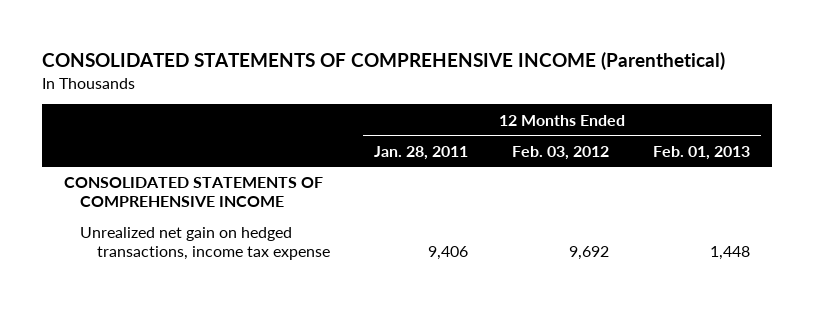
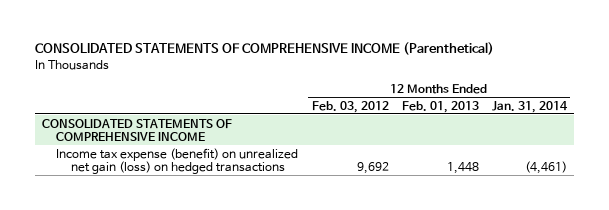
[373,145,468,160] Jan. 28, 2011 -> none
none -> [492,100,569,113] Jan. 31, 2014
[80,227,330,260] Unrealized net gain on hedged transactions, income tax expense -> [56,147,299,175] Income tax expense (benefit) on unrealized net gain (loss) on hedged transactions

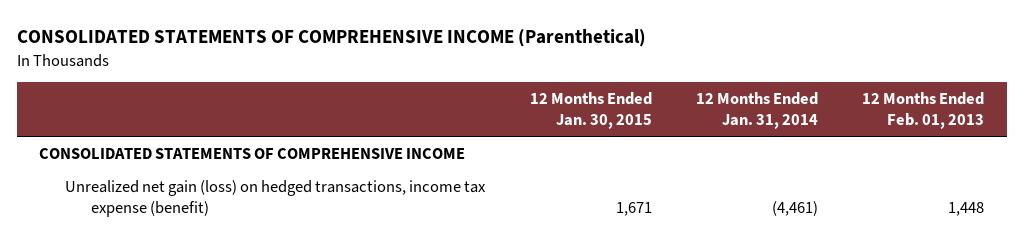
[311,100,389,113] Feb. 03, 2012 -> none
none -> [529,92,652,130] 12 Months Ended Jan. 30, 2015
[56,147,299,175] Income tax expense (benefit) on unrealized net gain (loss) on hedged transactions -> [65,179,487,217] Unrealized net gain (loss) on hedged transactions, income tax expense (benefit)

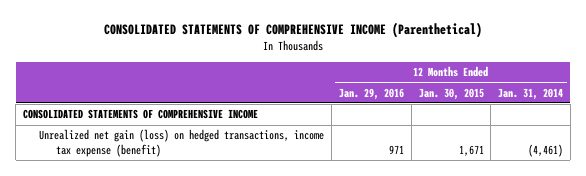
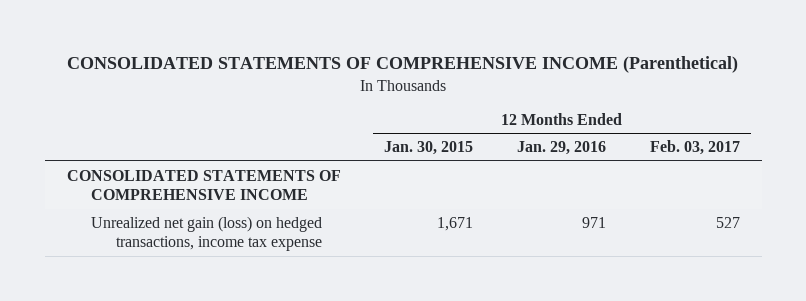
[498,87,564,100] Jan. 31, 2014 -> none
none -> [649,140,740,156] Feb. 03, 2017
[39,129,325,157] Unrealized net gain (loss) on hedged transactions, income tax expense (benefit) -> [91,215,323,252] Unrealized net gain (loss) on hedged transactions, income tax expense

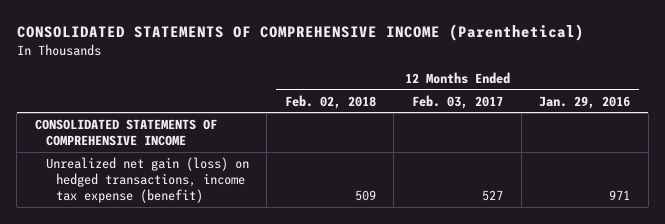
[384,141,474,156] Jan. 30, 2015 -> none
none -> [284,94,376,109] Feb. 02, 2018
[91,215,323,252] Unrealized net gain (loss) on hedged transactions, income tax expense -> [45,156,249,204] Unrealized net gain (loss) on hedged transactions, income tax expense (benefit)

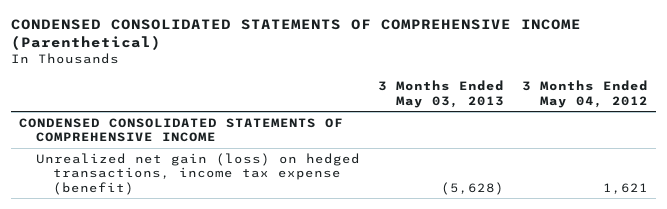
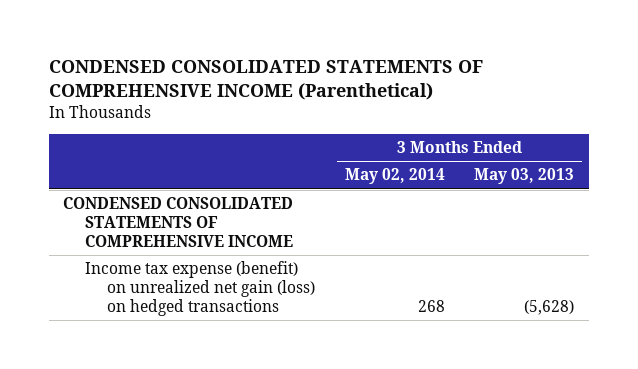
[521,80,648,108] 3 Months Ended May 04, 2012 -> none
none -> [344,168,445,185] May 02, 2014
[36,152,361,195] Unrealized net gain (loss) on hedged transactions, income tax expense (benefit) -> [85,261,316,317] Income tax expense (benefit) on unrealized net gain (loss) on hedged transactions

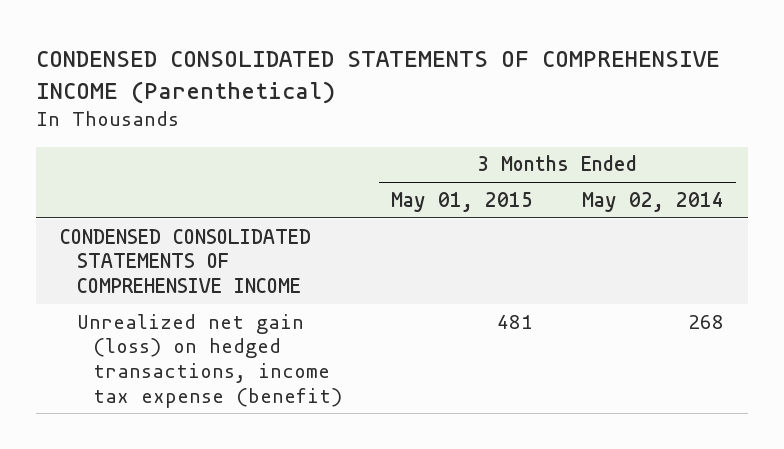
[474,168,575,185] May 03, 2013 -> none
none -> [391,191,534,212] May 01, 2015
[85,261,316,317] Income tax expense (benefit) on unrealized net gain (loss) on hedged transactions -> [76,313,343,408] Unrealized net gain (loss) on hedged transactions, income tax expense (benefit)

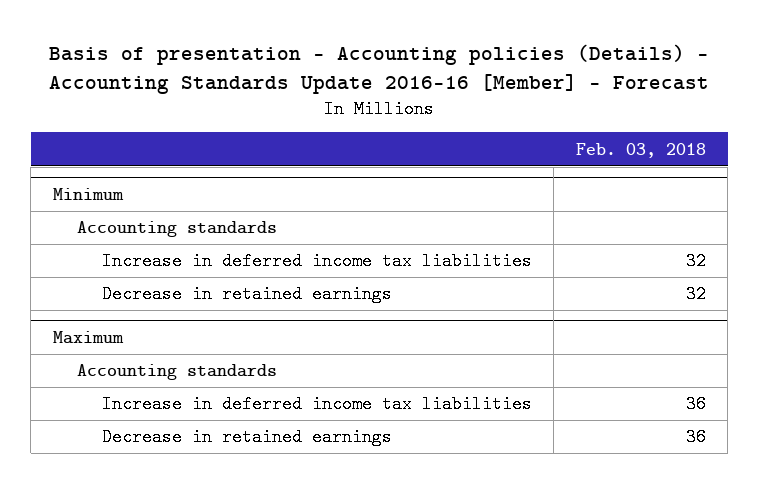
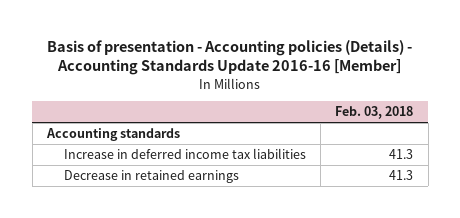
[49,43,710,94] Basis of presentation - Accounting policies (Details) - Accounting Standards Update 2016-16 [Member] - Forecast -> [47,39,413,76] Basis of presentation - Accounting policies (Details) - Accounting Standards Update 2016-16 [Member]
[52,188,124,201] Minimum -> none
[52,331,124,345] Maximum -> none
[77,364,278,381] Accounting standards -> none
[101,395,532,414] Increase in deferred income tax liabilities -> none
[101,428,392,447] Decrease in retained earnings -> none
[685,252,706,271] 32 -> [389,149,414,160] 41.3
[685,285,706,304] 32 -> [389,170,414,181] 41.3

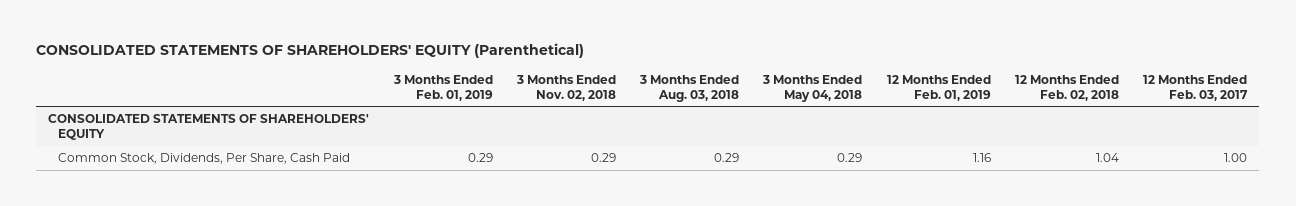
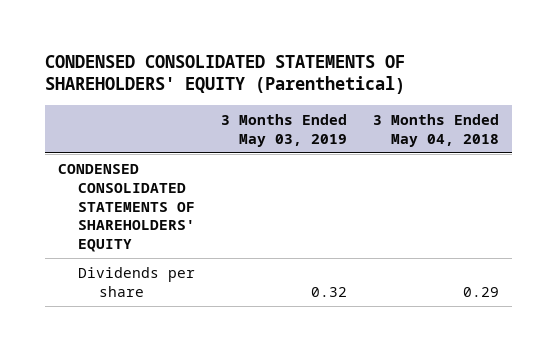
[36,43,585,59] CONSOLIDATED STATEMENTS OF SHAREHOLDERS' EQUITY (Parenthetical) -> [45,54,406,95] CONDENSED CONSOLIDATED STATEMENTS OF SHAREHOLDERS' EQUITY (Parenthetical)
[392,74,493,101] 3 Months Ended Feb. 01, 2019 -> none
[515,74,616,101] 3 Months Ended Nov. 02, 2018 -> none
[639,74,740,102] 3 Months Ended Aug. 03, 2018 -> none
[886,74,991,101] 12 Months Ended Feb. 01, 2019 -> none
[1015,74,1120,101] 12 Months Ended Feb. 02, 2018 -> none
[1143,74,1249,101] 12 Months Ended Feb. 03, 2017 -> none
none -> [221,113,348,147] 3 Months Ended May 03, 2019
[48,114,370,141] CONSOLIDATED STATEMENTS OF SHAREHOLDERS' EQUITY -> [57,163,196,253] CONDENSED CONSOLIDATED STATEMENTS OF SHAREHOLDERS' EQUITY
[57,153,350,165] Common Stock, Dividends, Per Share, Cash Paid -> [78,266,196,297] Dividends per share

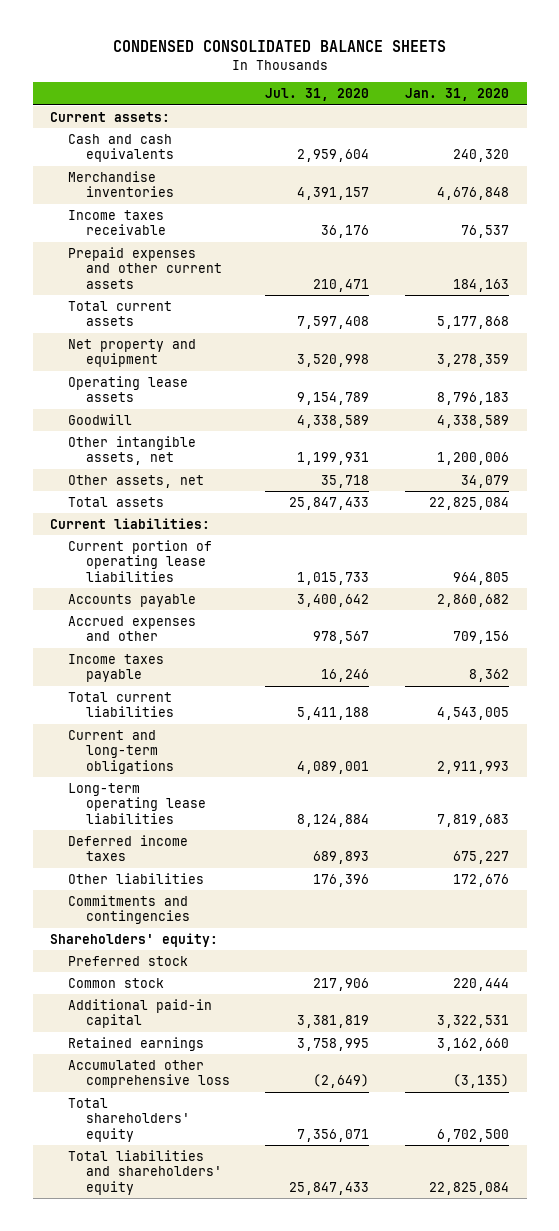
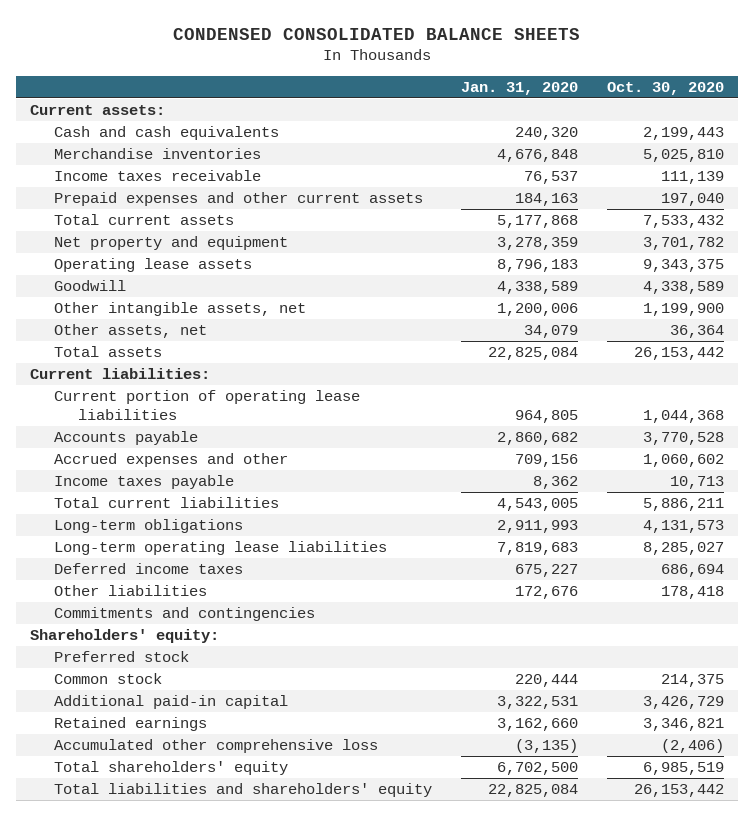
[265,88,370,102] Jul. 31, 2020 -> none
none -> [606,81,724,95] Oct. 30, 2020
[68,729,175,774] Current and long-term obligations -> [54,519,244,534] Long-term obligations

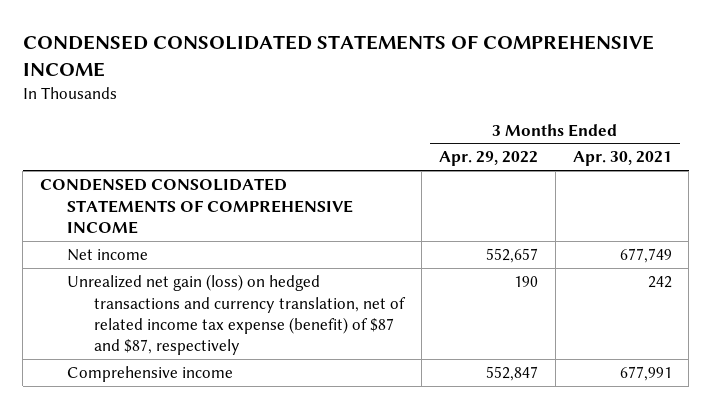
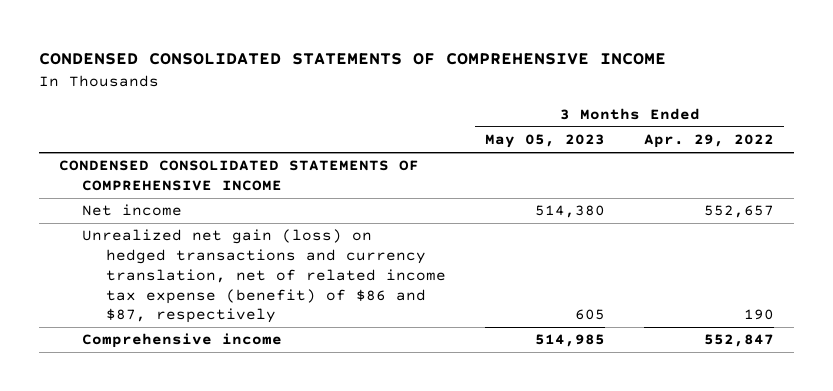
[572,151,672,167] Apr. 30, 2021 -> none
none -> [484,134,605,149] May 05, 2023
[67,274,407,356] Unrealized net gain (loss) on hedged transactions and currency translation, net of related income tax expense (benefit) of $87 and $87, respectively -> [82,229,446,324] Unrealized net gain (loss) on hedged transactions and currency translation, net of related income tax expense (benefit) of $86 and $87, respectively

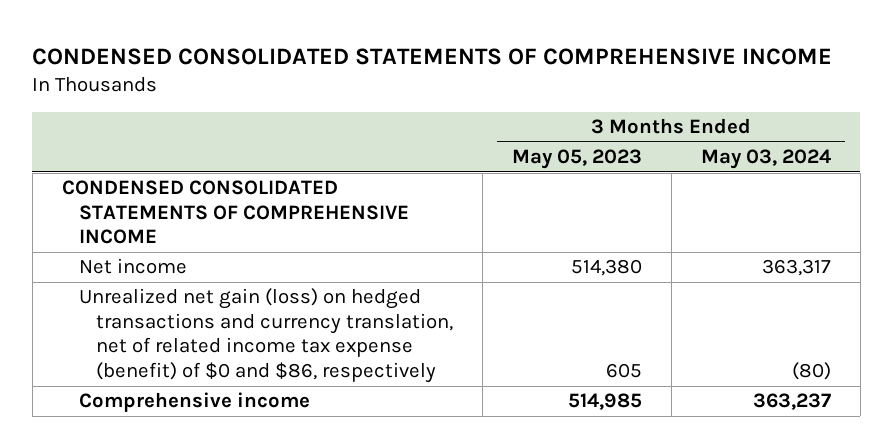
[644,134,775,149] Apr. 29, 2022 -> none
none -> [700,149,831,170] May 03, 2024
[82,229,446,324] Unrealized net gain (loss) on hedged transactions and currency translation, net of related income tax expense (benefit) of $86 and $87, respectively -> [78,288,453,383] Unrealized net gain (loss) on hedged transactions and currency translation, net of related income tax expense (benefit) of $0 and $86, respectively

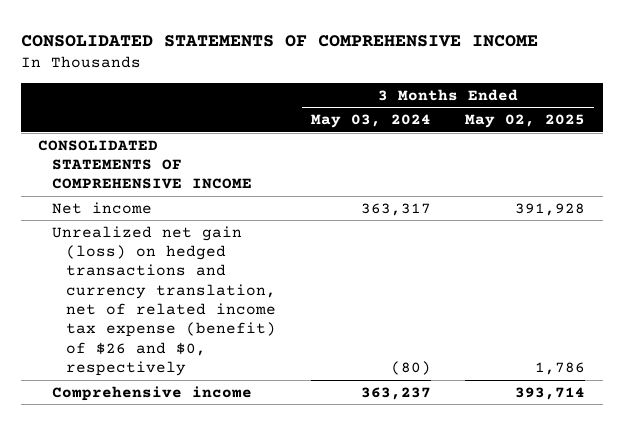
[32,48,833,66] CONDENSED CONSOLIDATED STATEMENTS OF COMPREHENSIVE INCOME -> [20,34,538,47] CONSOLIDATED STATEMENTS OF COMPREHENSIVE INCOME
[511,149,642,170] May 05, 2023 -> none
none -> [465,114,586,129] May 02, 2025
[61,180,409,245] CONDENSED CONSOLIDATED STATEMENTS OF COMPREHENSIVE INCOME -> [38,139,253,190] CONSOLIDATED STATEMENTS OF COMPREHENSIVE INCOME
[78,288,453,383] Unrealized net gain (loss) on hedged transactions and currency translation, net of related income tax expense (benefit) of $0 and $86, respectively -> [52,225,276,377] Unrealized net gain (loss) on hedged transactions and currency translation, net of related income tax expense (benefit) of $26 and $0, respectively

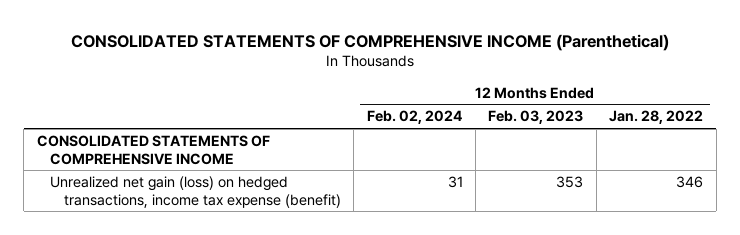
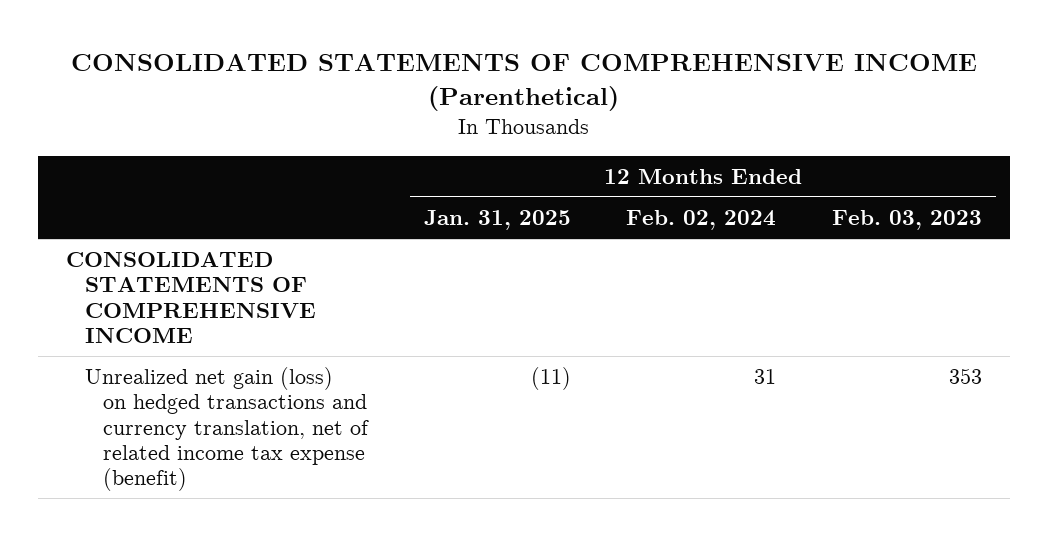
[609,110,704,125] Jan. 28, 2022 -> none
none -> [423,209,571,230] Jan. 31, 2025
[50,176,341,208] Unrealized net gain (loss) on hedged transactions, income tax expense (benefit) -> [84,367,370,491] Unrealized net gain (loss) on hedged transactions and currency translation, net of related income tax expense (benefit)

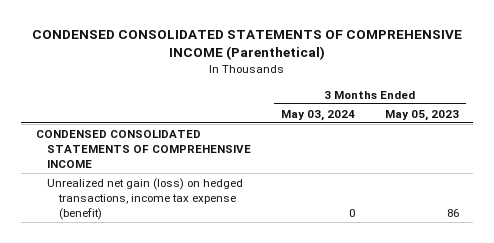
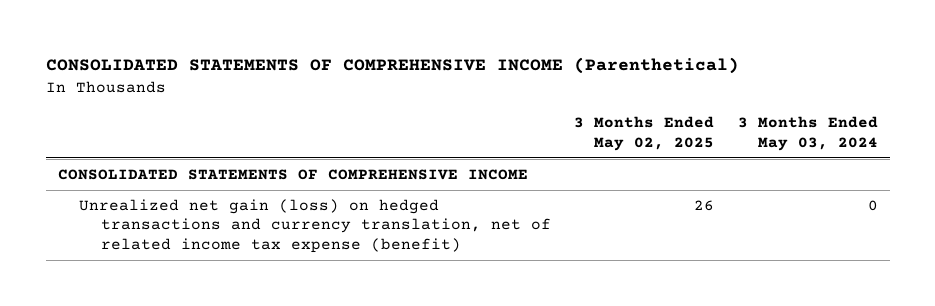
[32,30,463,61] CONDENSED CONSOLIDATED STATEMENTS OF COMPREHENSIVE INCOME (Parenthetical) -> [45,57,739,75] CONSOLIDATED STATEMENTS OF COMPREHENSIVE INCOME (Parenthetical)
[384,109,459,121] May 05, 2023 -> none
none -> [574,116,715,151] 3 Months Ended May 02, 2025
[35,129,252,168] CONDENSED CONSOLIDATED STATEMENTS OF COMPREHENSIVE INCOME -> [57,168,528,180] CONSOLIDATED STATEMENTS OF COMPREHENSIVE INCOME
[47,177,244,220] Unrealized net gain (loss) on hedged transactions, income tax expense (benefit) -> [79,198,551,253] Unrealized net gain (loss) on hedged transactions and currency translation, net of related income tax expense (benefit)

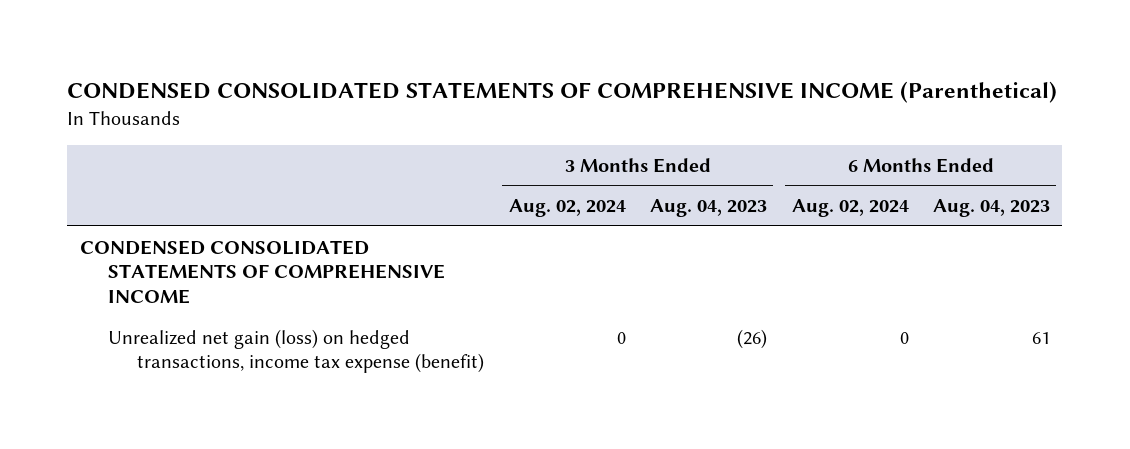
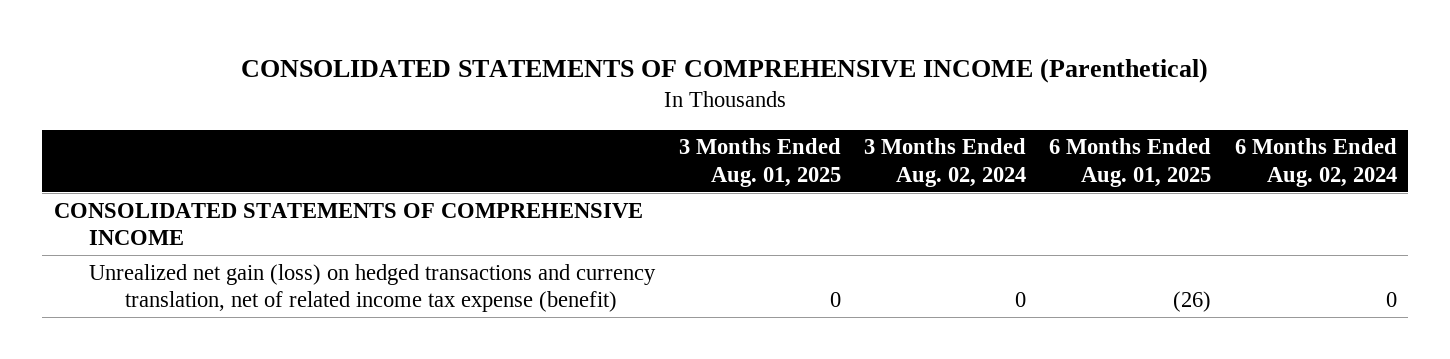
[67,81,1058,104] CONDENSED CONSOLIDATED STATEMENTS OF COMPREHENSIVE INCOME (Parenthetical) -> [241,57,1209,83] CONSOLIDATED STATEMENTS OF COMPREHENSIVE INCOME (Parenthetical)
[650,199,768,218] Aug. 04, 2023 -> none
[933,199,1051,218] Aug. 04, 2023 -> none
none -> [678,138,841,187] 3 Months Ended Aug. 01, 2025
none -> [1049,138,1212,187] 6 Months Ended Aug. 01, 2025
[79,239,446,304] CONDENSED CONSOLIDATED STATEMENTS OF COMPREHENSIVE INCOME -> [53,202,643,246] CONSOLIDATED STATEMENTS OF COMPREHENSIVE INCOME
[108,328,485,374] Unrealized net gain (loss) on hedged transactions, income tax expense (benefit) -> [89,263,657,313] Unrealized net gain (loss) on hedged transactions and currency translation, net of related income tax expense (benefit)

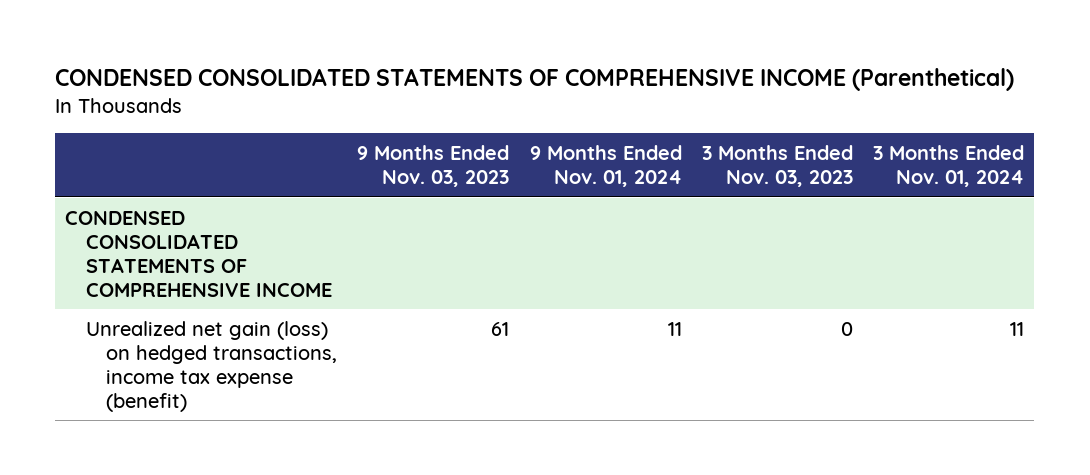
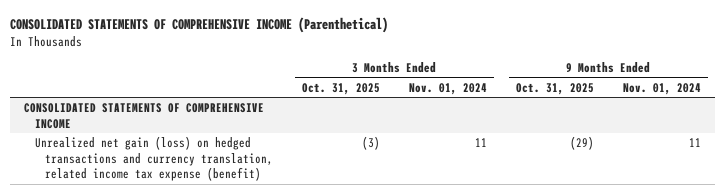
[55,68,1015,92] CONDENSED CONSOLIDATED STATEMENTS OF COMPREHENSIVE INCOME (Parenthetical) -> [9,17,388,34] CONSOLIDATED STATEMENTS OF COMPREHENSIVE INCOME (Parenthetical)
[357,145,510,188] 9 Months Ended Nov. 03, 2023 -> none
[702,145,854,188] 3 Months Ended Nov. 03, 2023 -> none
none -> [301,82,380,95] Oct. 31, 2025
none -> [515,82,594,95] Oct. 31, 2025
[65,210,332,298] CONDENSED CONSOLIDATED STATEMENTS OF COMPREHENSIVE INCOME -> [24,103,265,129] CONSOLIDATED STATEMENTS OF COMPREHENSIVE INCOME
[85,320,338,413] Unrealized net gain (loss) on hedged transactions, income tax expense (benefit) -> [34,136,274,182] Unrealized net gain (loss) on hedged transactions and currency translation, related income tax expense (benefit)

